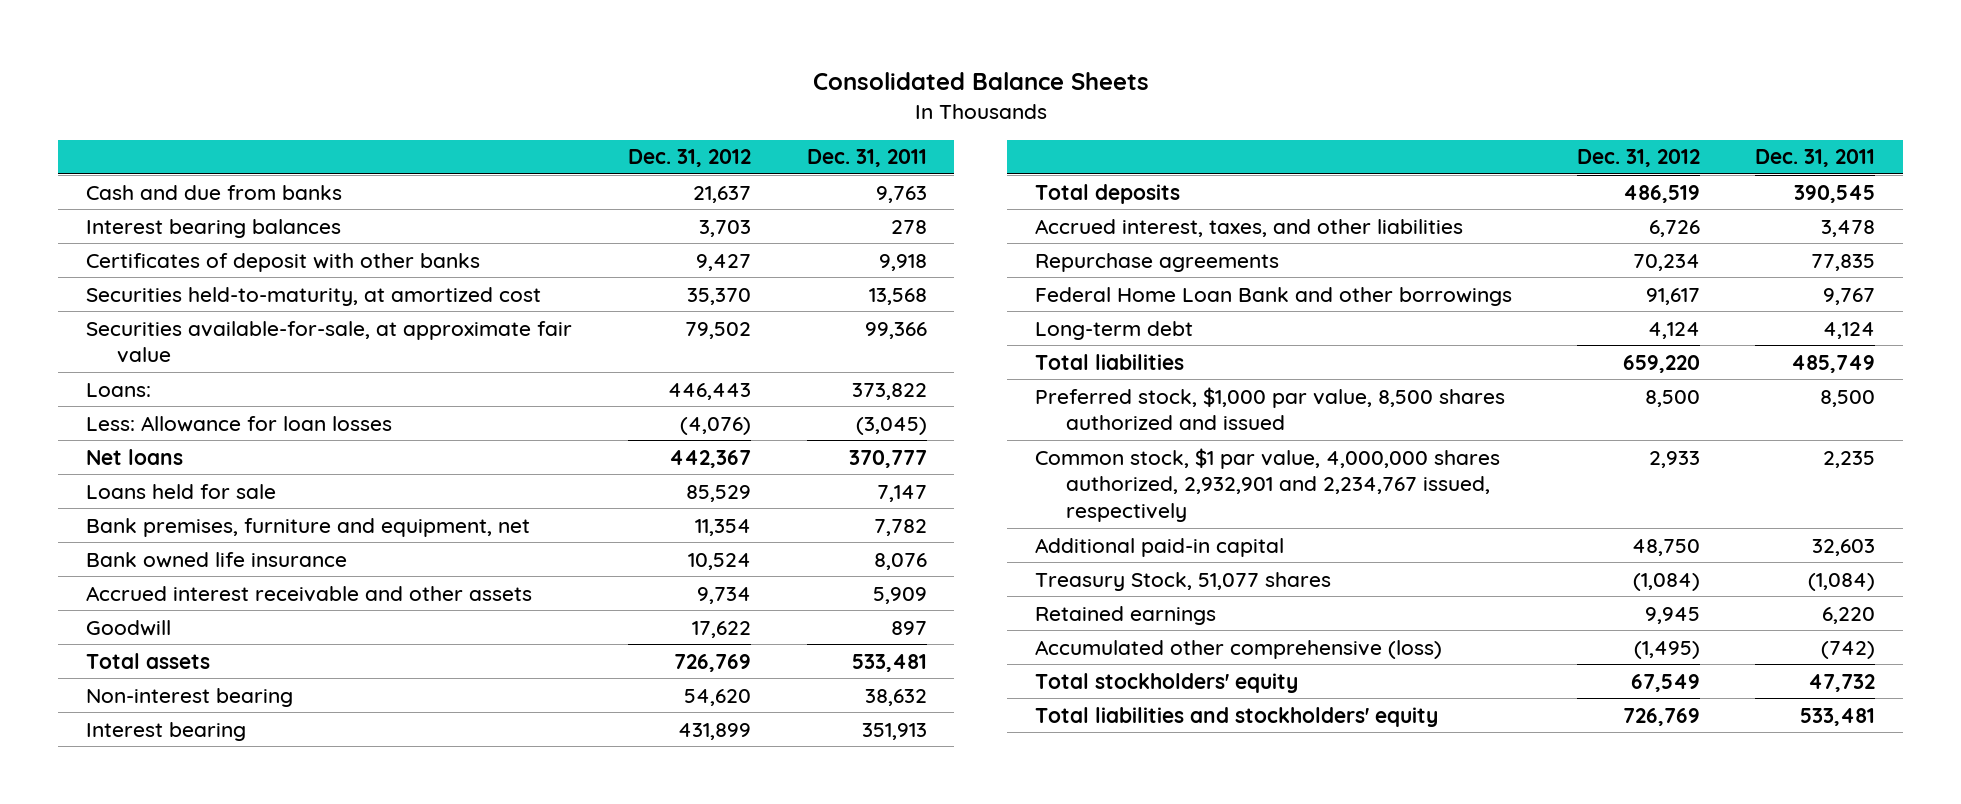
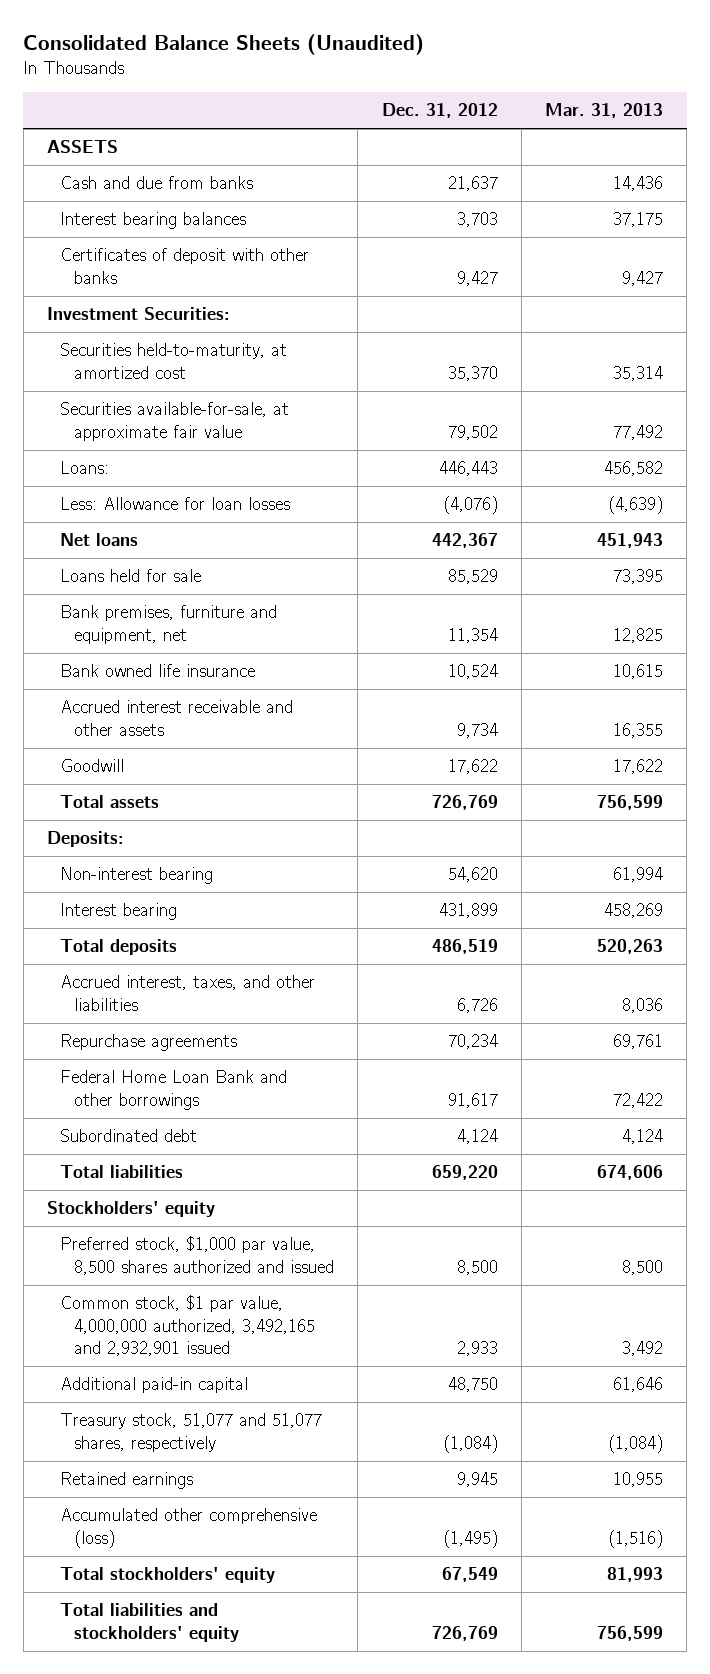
[812,72,1149,91] Consolidated Balance Sheets -> [23,34,425,56] Consolidated Balance Sheets (Unaudited)
[806,149,927,168] Dec. 31, 2011 -> none
none -> [545,103,664,119] Mar. 31, 2013
none -> [46,140,118,154] ASSETS
none -> [46,307,230,321] Investment Securities:
none -> [46,831,124,848] Deposits:
[1034,320,1193,340] Long-term debt -> [60,1129,198,1143] Subordinated debt
none -> [46,1201,215,1218] Stockholders' equity
[1034,447,1500,523] Common stock, $1 par value, 4,000,000 shares authorized, 2,932,901 and 2,234,767 issued, respectively -> [60,1295,316,1356] Common stock, $1 par value, 4,000,000 authorized, 3,492,165 and 2,932,901 issued
[1034,571,1331,591] Treasury Stock, 51,077 shares -> [60,1413,323,1452] Treasury stock, 51,077 and 51,077 shares, respectively

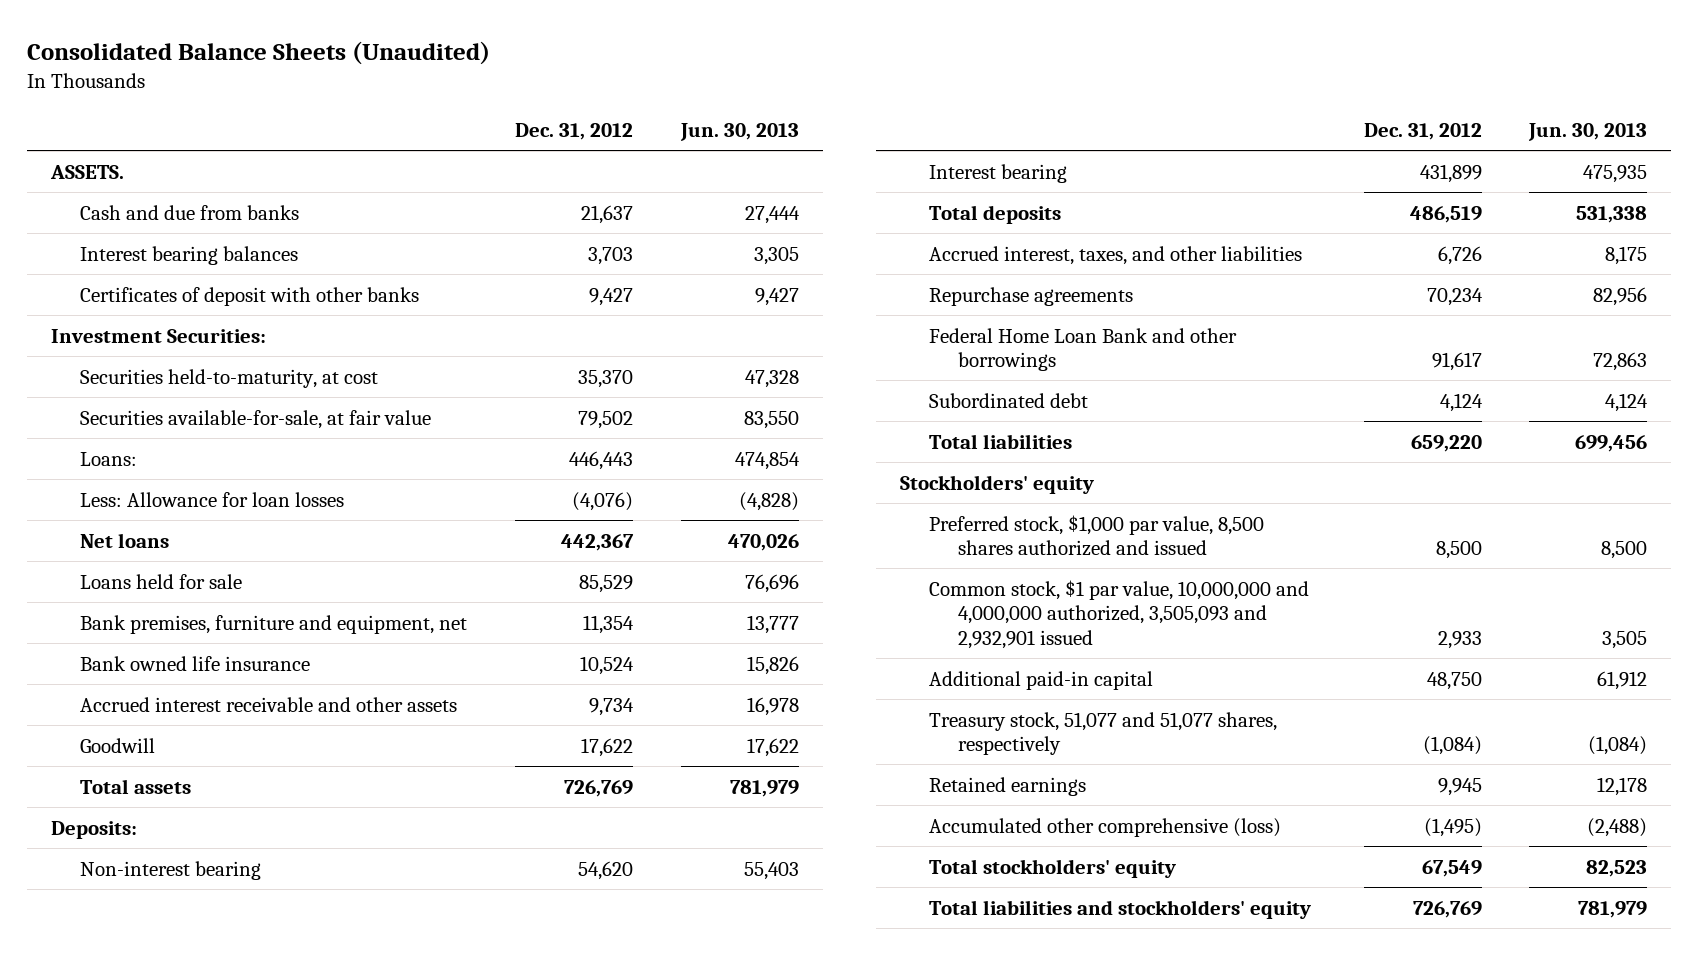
[545,103,664,119] Mar. 31, 2013 -> none
none -> [679,123,799,142] Jun. 30, 2013
[46,140,118,154] ASSETS -> [49,164,124,179] ASSETS.
[60,343,288,379] Securities held-to-maturity, at amortized cost -> [80,368,379,388] Securities held-to-maturity, at cost
[60,402,290,441] Securities available-for-sale, at approximate fair value -> [80,409,432,429] Securities available-for-sale, at fair value
[60,1295,316,1356] Common stock, $1 par value, 4,000,000 authorized, 3,492,165 and 2,932,901 issued -> [928,579,1309,649] Common stock, $1 par value, 10,000,000 and 4,000,000 authorized, 3,505,093 and 2,932,901 issued

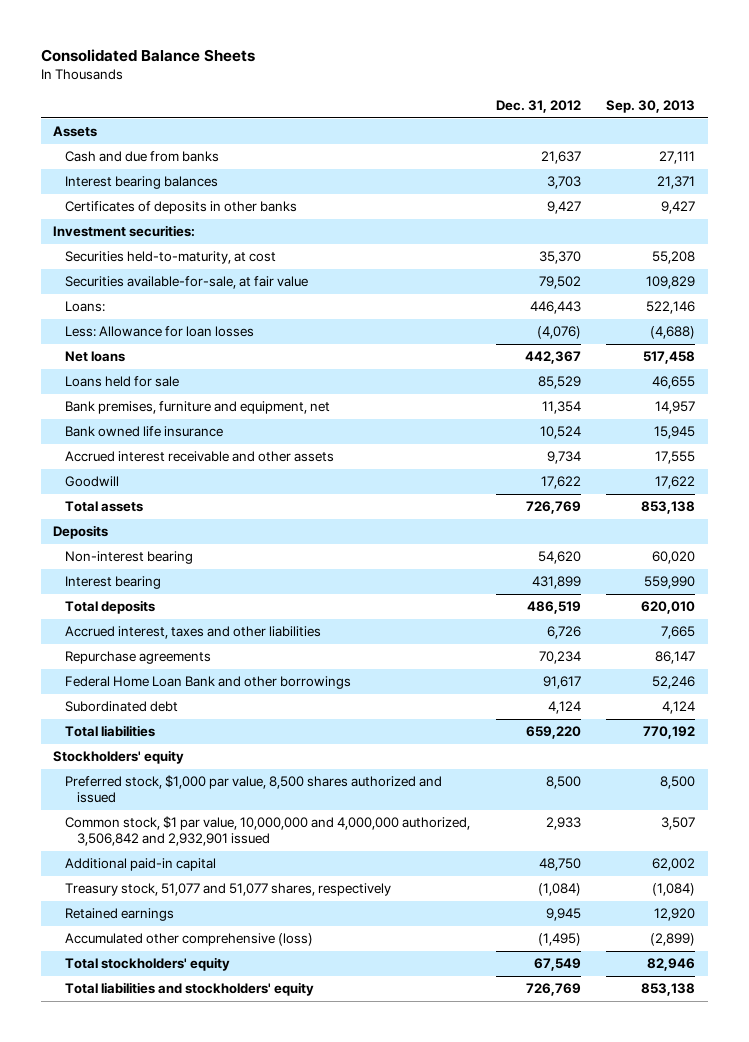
[26,40,490,65] Consolidated Balance Sheets (Unaudited) -> [40,49,255,63] Consolidated Balance Sheets
[679,123,799,142] Jun. 30, 2013 -> none
none -> [606,99,696,113] Sep. 30, 2013
[49,164,124,179] ASSETS. -> [53,126,98,138] Assets
[80,286,420,306] Certificates of deposit with other banks -> [65,201,298,215] Certificates of deposits in other banks
[50,328,266,343] Investment Securities: -> [53,225,196,238] Investment securities:
[50,820,137,839] Deposits: -> [53,525,109,540] Deposits
[928,245,1302,265] Accrued interest, taxes, and other liabilities -> [65,626,322,640] Accrued interest, taxes and other liabilities
[928,579,1309,649] Common stock, $1 par value, 10,000,000 and 4,000,000 authorized, 3,505,093 and 2,932,901 issued -> [65,816,471,847] Common stock, $1 par value, 10,000,000 and 4,000,000 authorized, 3,506,842 and 2,932,901 issued

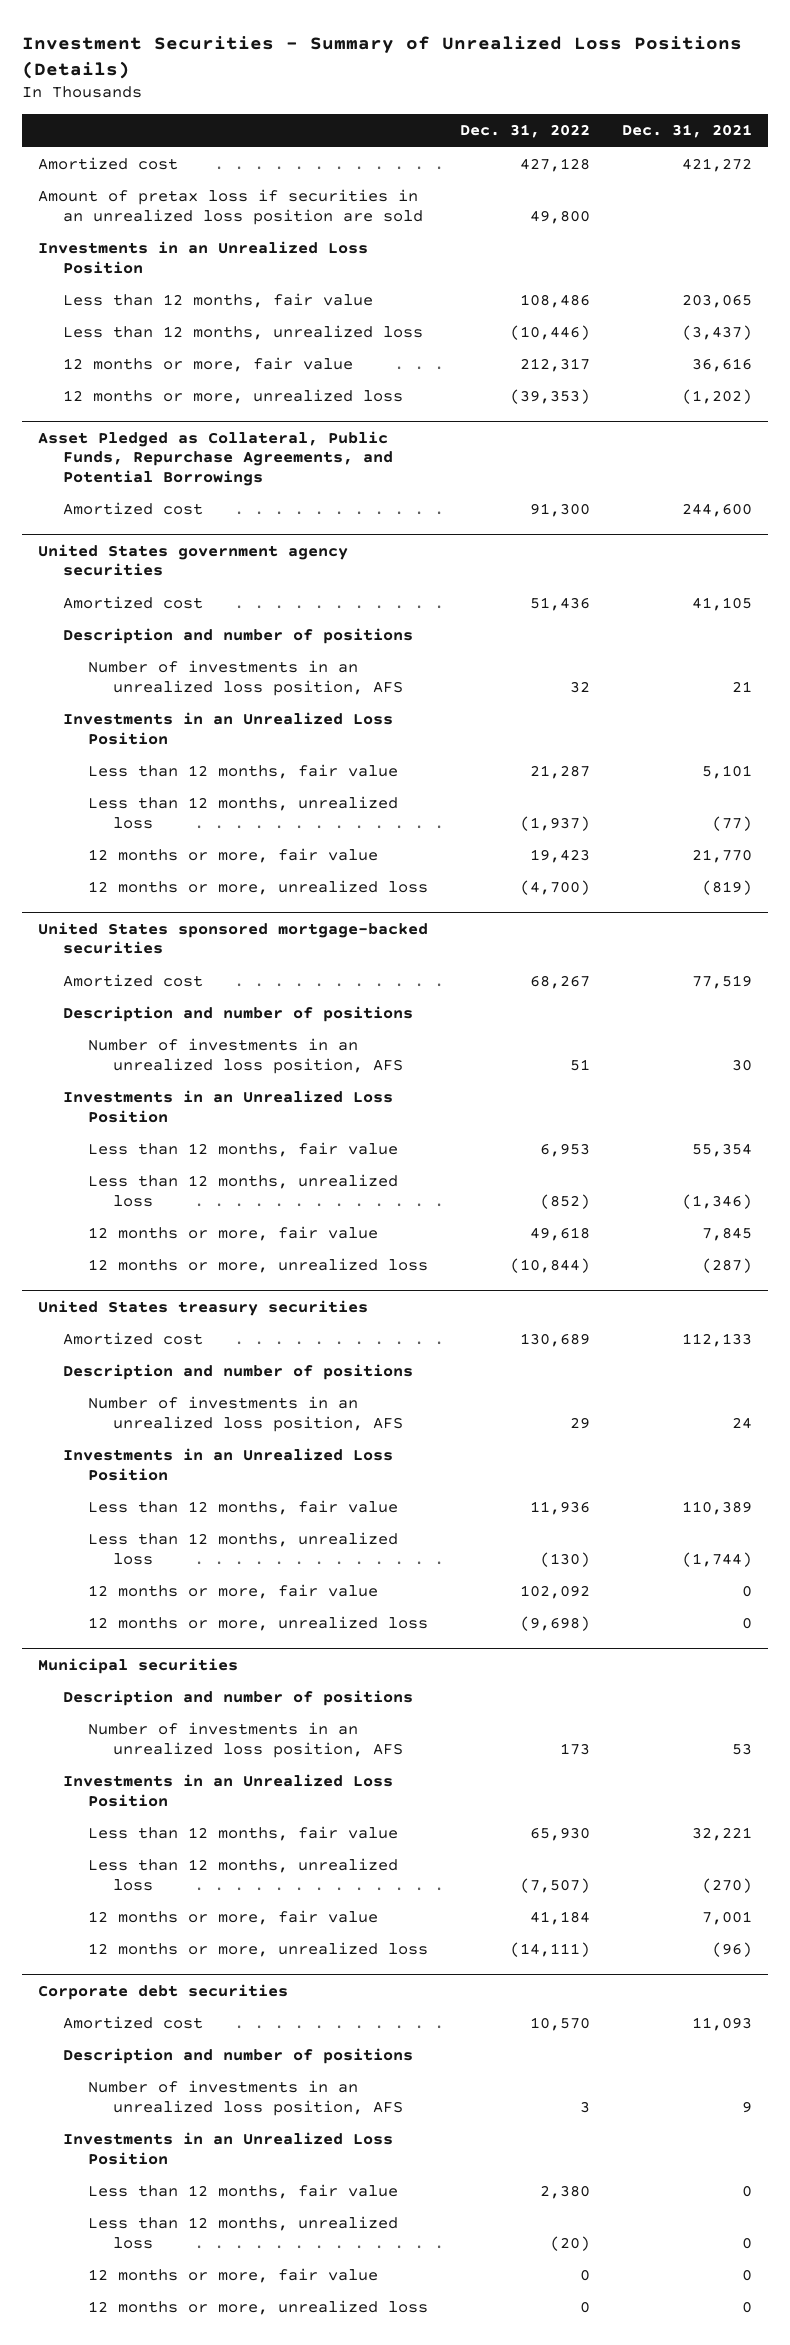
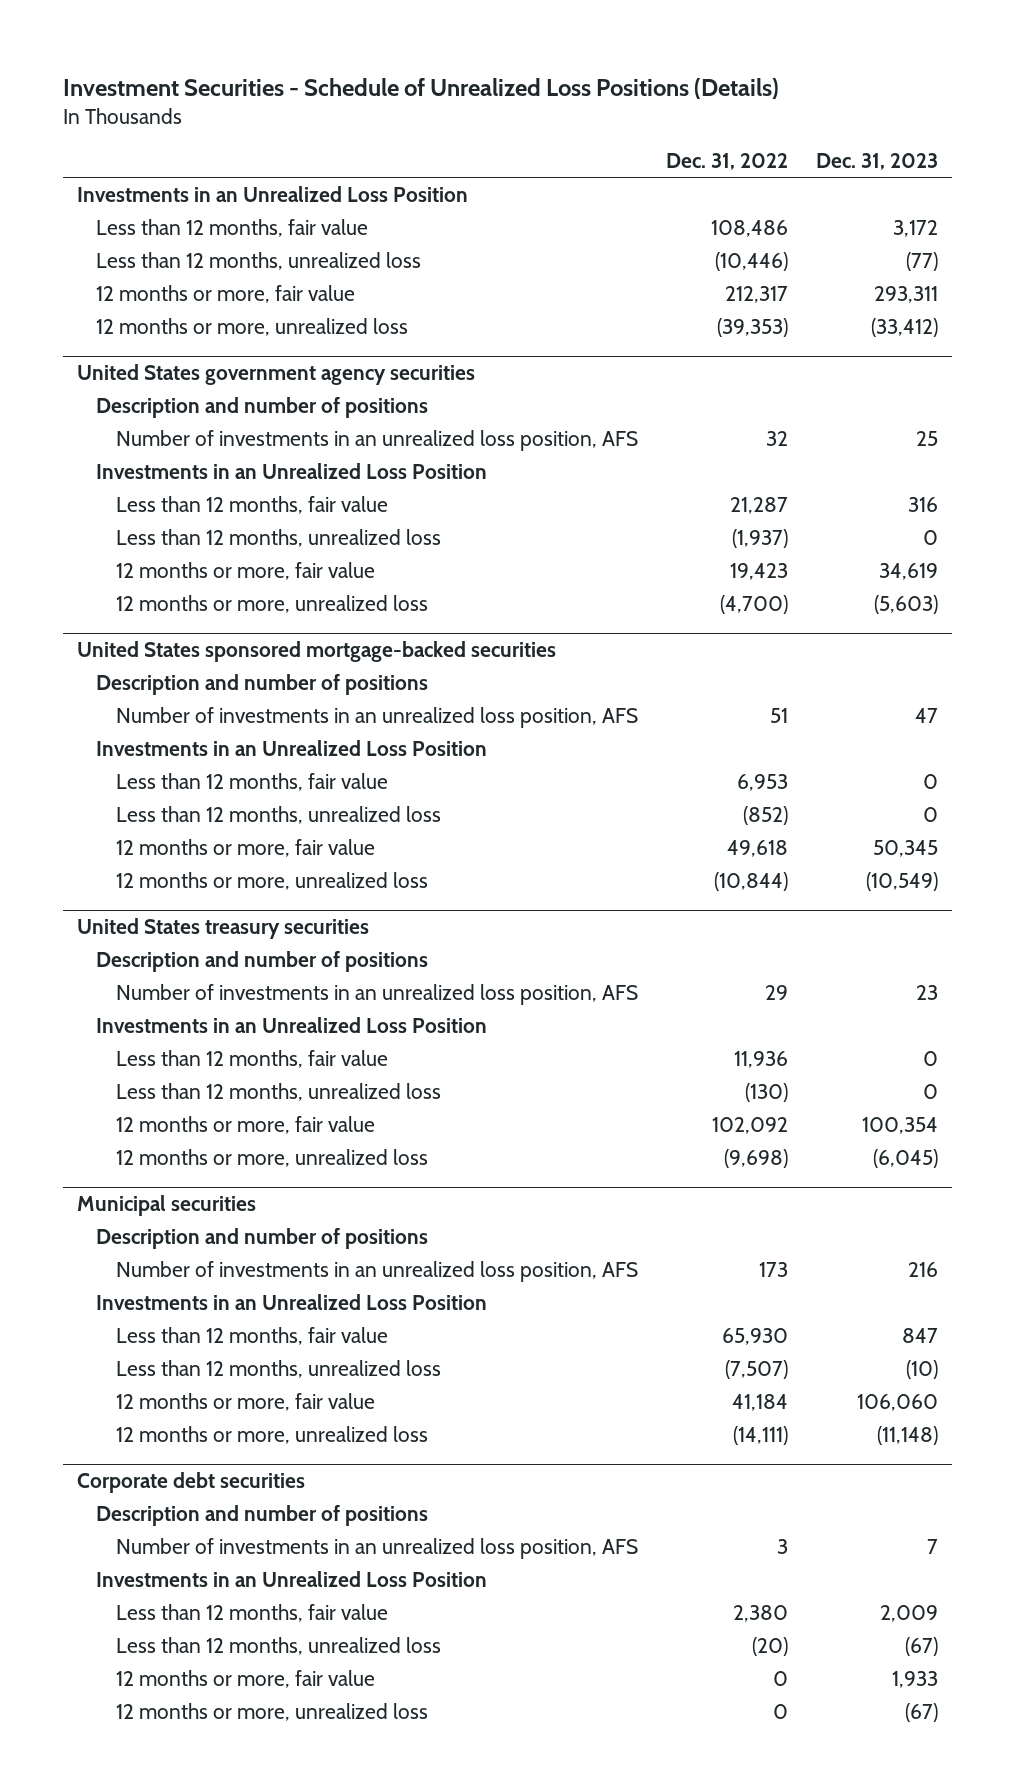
[22,35,743,79] Investment Securities - Summary of Unrealized Loss Positions (Details) -> [63,77,780,99] Investment Securities - Schedule of Unrealized Loss Positions (Details)
[622,124,753,139] Dec. 31, 2021 -> none
none -> [815,153,938,171] Dec. 31, 2023
[38,157,179,171] Amortized cost -> none
[38,189,424,225] Amount of pretax loss if securities in an unrealized loss position are sold -> none
[38,430,394,486] Asset Pledged as Collateral, Public Funds, Repurchase Agreements, and Potential Borrowings -> none
[63,502,204,516] Amortized cost -> none
[63,596,204,610] Amortized cost -> none
[63,974,204,988] Amortized cost -> none
[63,1332,204,1346] Amortized cost -> none
[63,2016,204,2030] Amortized cost -> none

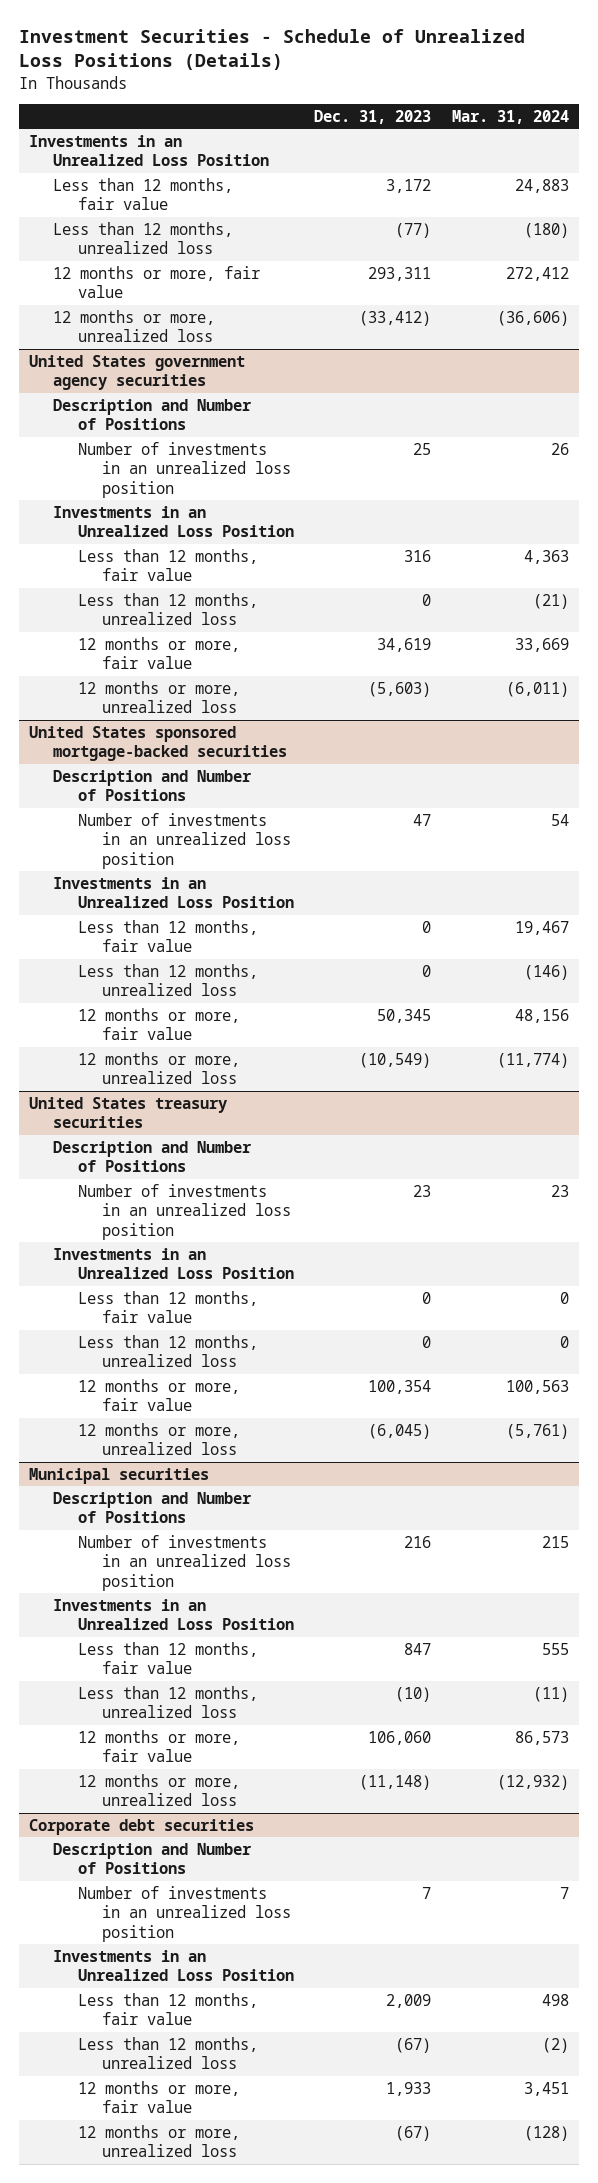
[665,153,788,171] Dec. 31, 2022 -> none
none -> [451,109,569,124] Mar. 31, 2024
[96,396,429,418] Description and number of positions -> [53,398,253,431] Description and Number of Positions
[115,429,638,451] Number of investments in an unrealized loss position, AFS -> [77,441,291,498] Number of investments in an unrealized loss position
[96,673,429,695] Description and number of positions -> [53,769,253,802] Description and Number of Positions
[115,706,638,728] Number of investments in an unrealized loss position, AFS -> [77,812,291,869] Number of investments in an unrealized loss position
[96,950,429,972] Description and number of positions -> [53,1140,253,1173] Description and Number of Positions
[115,983,638,1005] Number of investments in an unrealized loss position, AFS -> [77,1183,291,1240] Number of investments in an unrealized loss position
[96,1227,429,1249] Description and number of positions -> [53,1491,253,1524] Description and Number of Positions
[115,1260,638,1282] Number of investments in an unrealized loss position, AFS -> [77,1534,291,1591] Number of investments in an unrealized loss position
[96,1504,429,1526] Description and number of positions -> [53,1842,253,1875] Description and Number of Positions
[115,1537,638,1559] Number of investments in an unrealized loss position, AFS -> [77,1885,291,1942] Number of investments in an unrealized loss position

